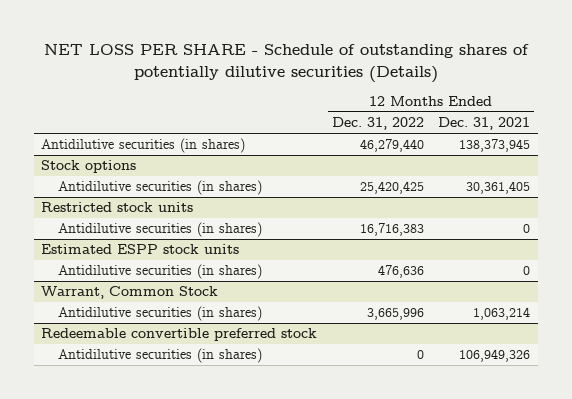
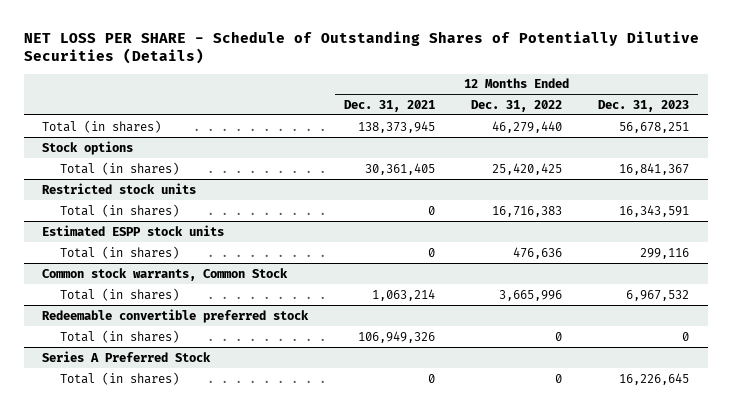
[43,44,529,83] NET LOSS PER SHARE - Schedule of outstanding shares of potentially dilutive securities (Details) -> [23,30,699,65] NET LOSS PER SHARE - Schedule of Outstanding Shares of Potentially Dilutive Securities (Details)
none -> [598,99,690,112] Dec. 31, 2023
[41,138,246,154] Antidilutive securities (in shares) -> [41,119,161,133] Total (in shares)
[57,180,262,196] Antidilutive securities (in shares) -> [59,161,179,175] Total (in shares)
[57,222,262,238] Antidilutive securities (in shares) -> [59,203,179,217] Total (in shares)
[57,264,262,280] Antidilutive securities (in shares) -> [59,245,179,259] Total (in shares)
[41,286,219,300] Warrant, Common Stock -> [41,267,288,281] Common stock warrants, Common Stock
[57,306,262,322] Antidilutive securities (in shares) -> [59,287,179,301] Total (in shares)
[57,348,262,364] Antidilutive securities (in shares) -> [59,329,179,343] Total (in shares)
none -> [41,350,211,362] Series A Preferred Stock
none -> [59,371,179,385] Total (in shares)

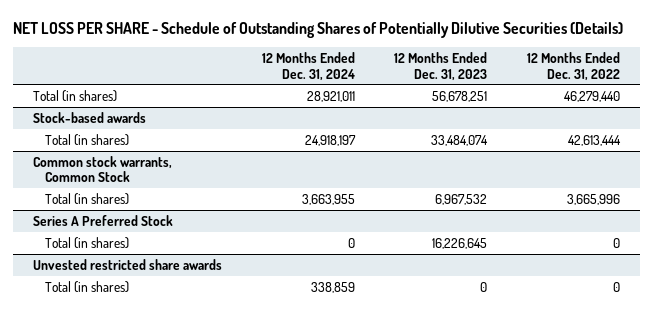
[344,99,436,112] Dec. 31, 2021 -> none
none -> [261,51,355,81] 12 Months Ended Dec. 31, 2024
[41,182,196,194] Restricted stock units -> none
[59,203,179,217] Total (in shares) -> none
[41,224,224,236] Estimated ESPP stock units -> none
[59,245,179,259] Total (in shares) -> none
[41,140,133,155] Stock options -> [32,111,146,123] Stock-based awards
[492,162,563,175] 25,420,425 -> [568,134,622,146] 42,613,444
[619,162,690,175] 16,841,367 -> [431,134,489,146] 33,484,074
[41,308,309,323] Redeemable convertible preferred stock -> none
[59,329,179,343] Total (in shares) -> none
none -> [32,258,222,270] Unvested restricted share awards
none -> [44,280,129,293] Total (in shares)

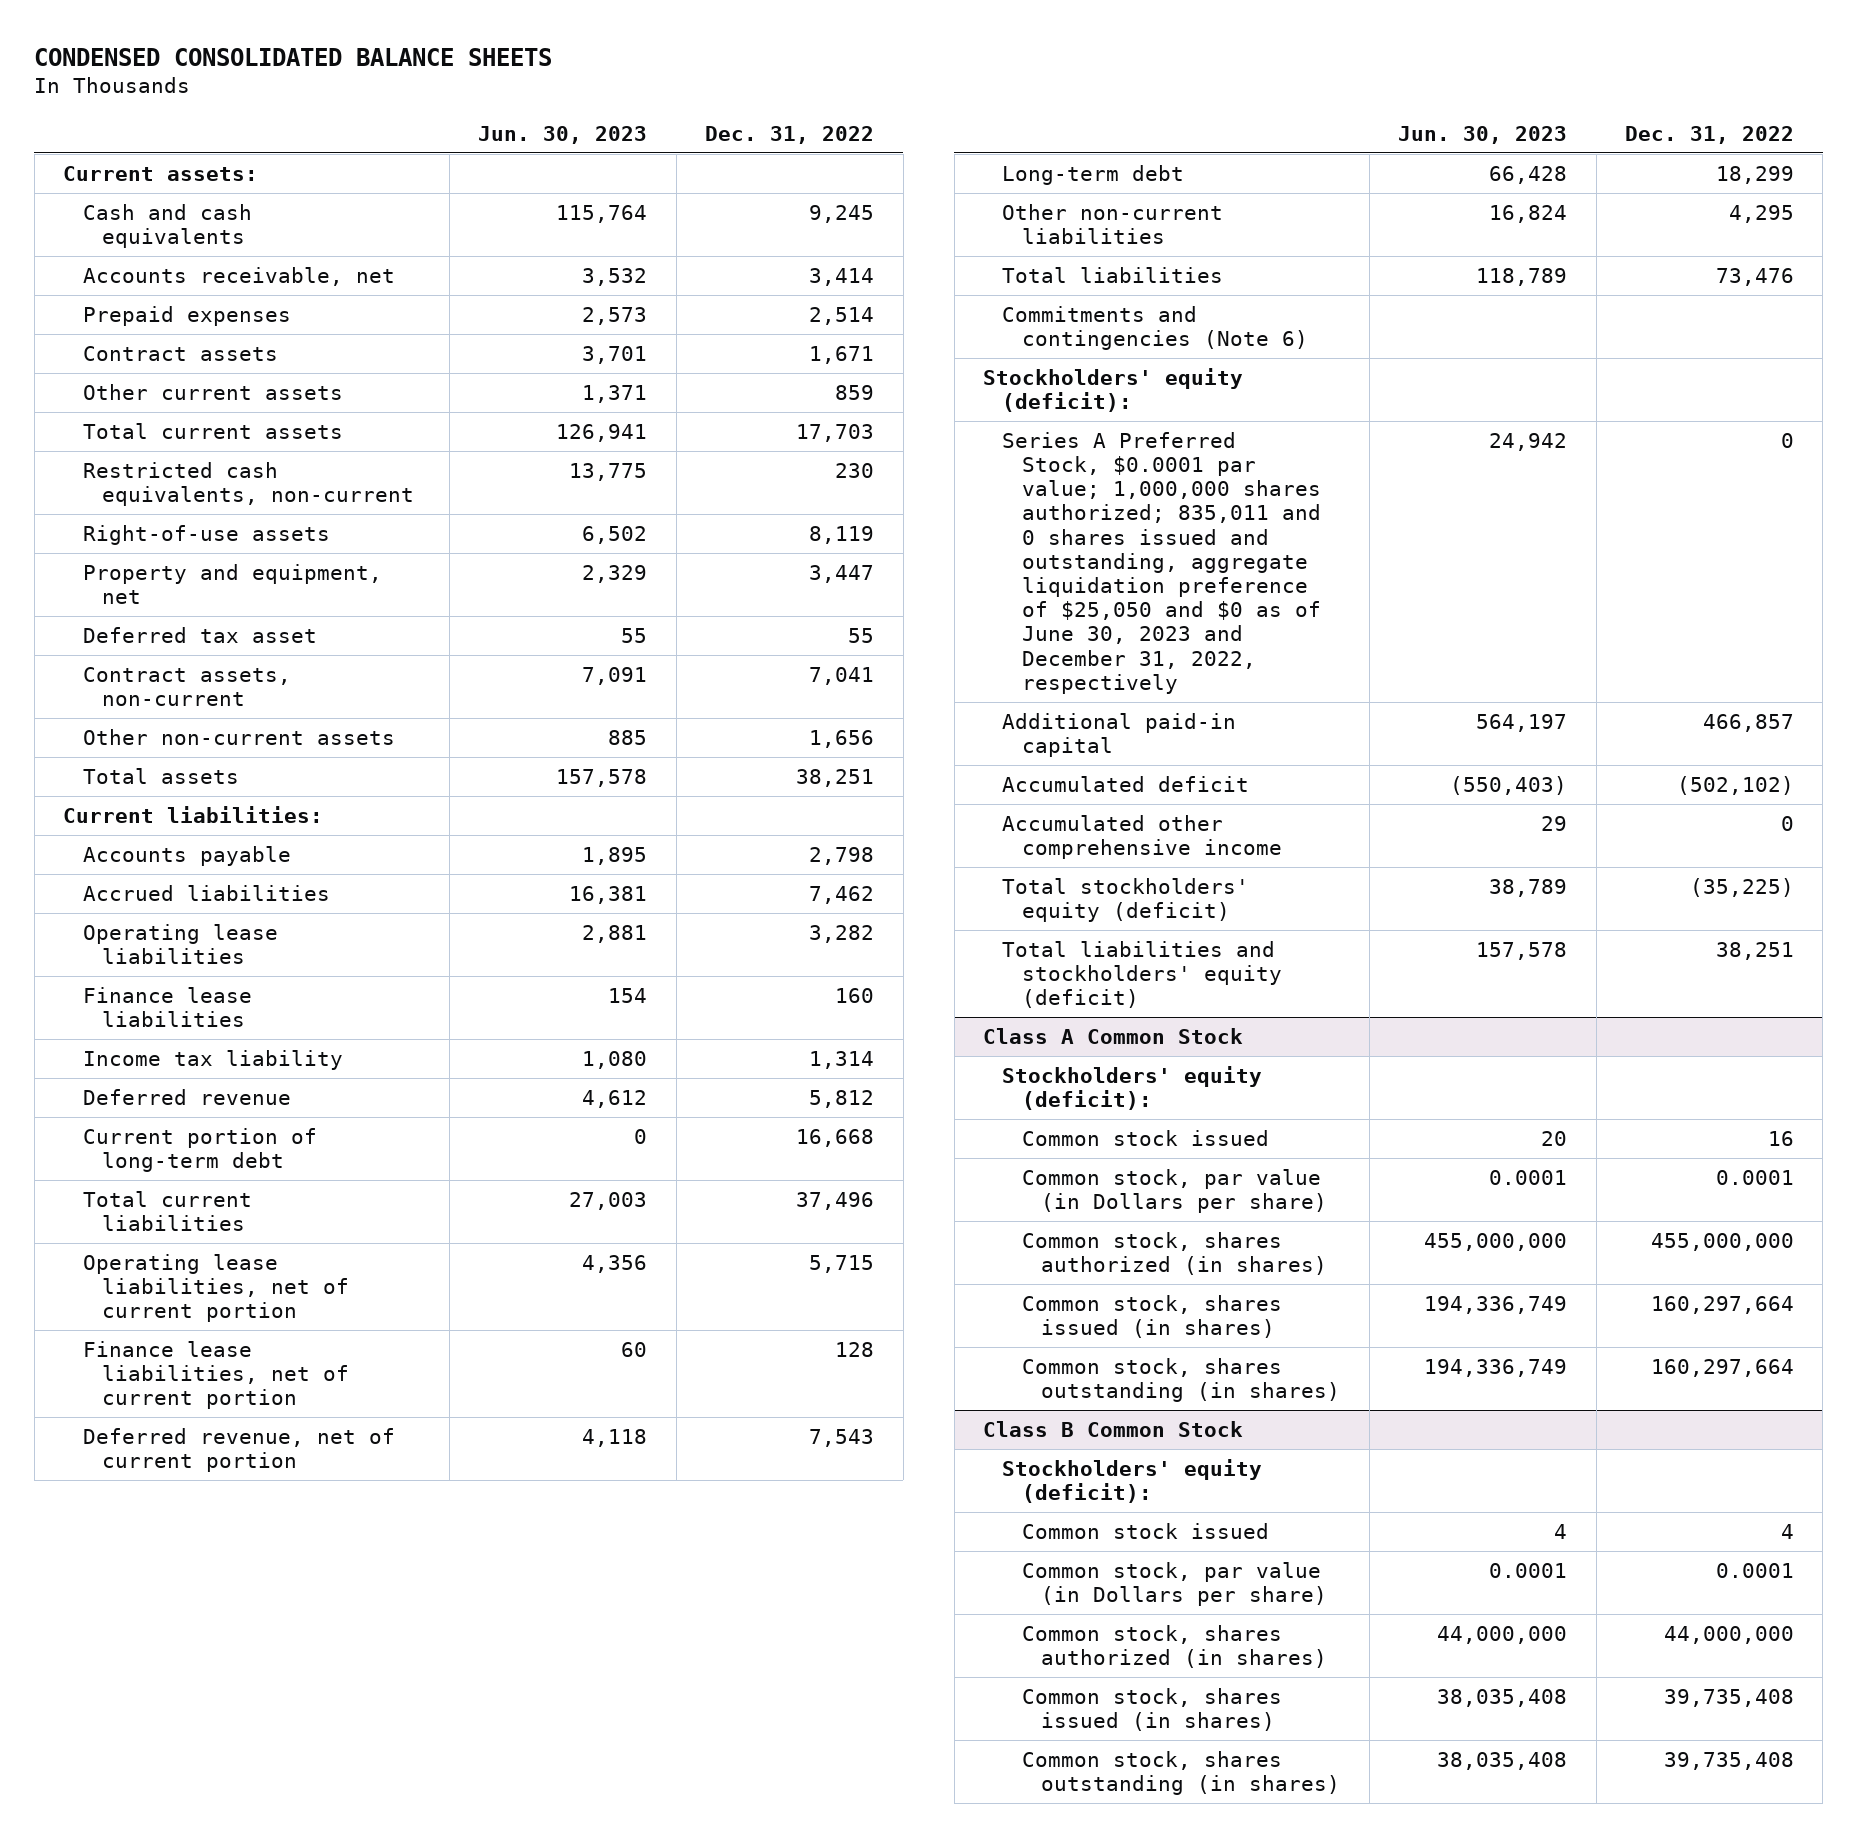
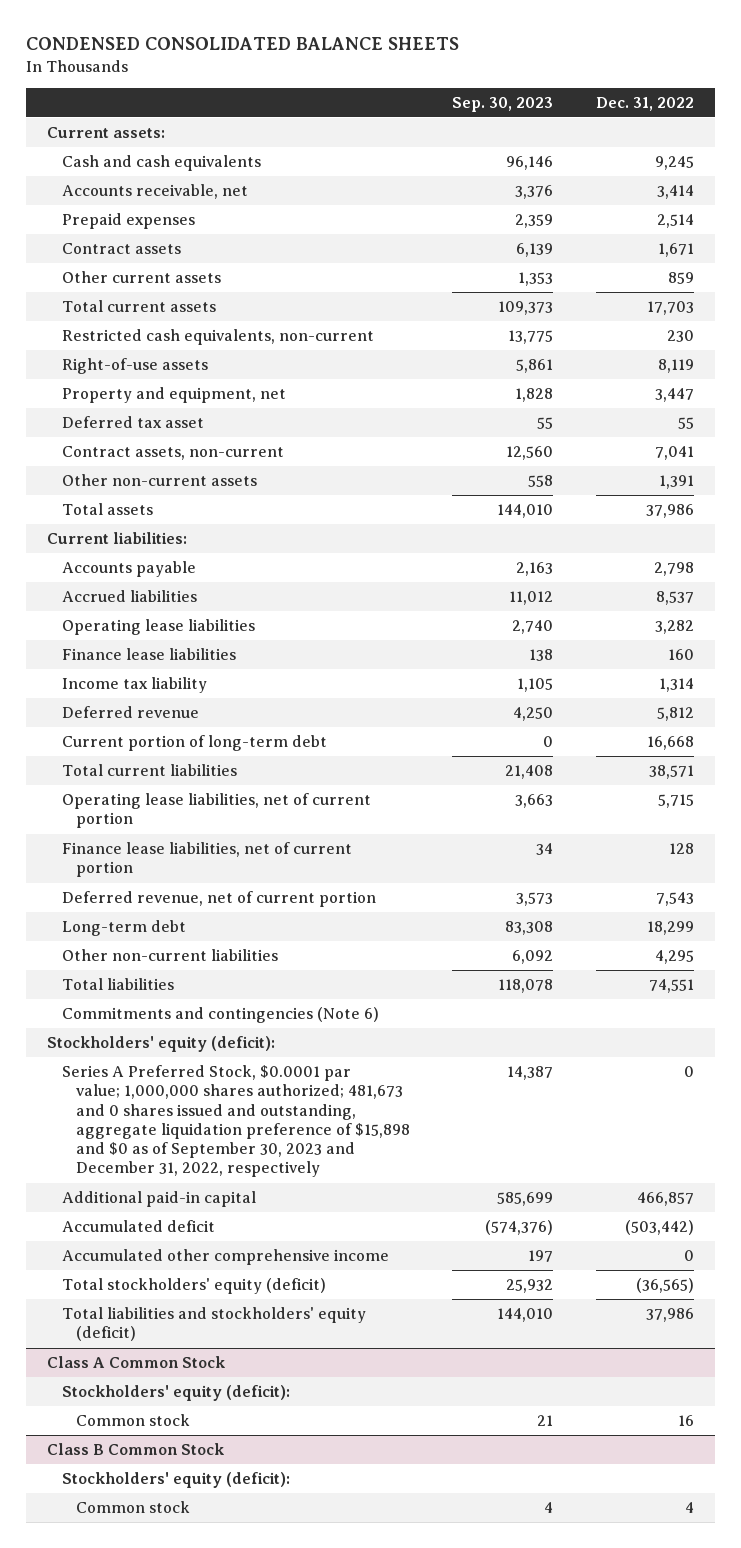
[478,125,648,144] Jun. 30, 2023 -> none
none -> [452,96,554,112] Sep. 30, 2023
[809,729,875,748] 1,656 -> [658,475,694,490] 1,391
[796,768,875,787] 38,251 -> [645,504,694,519] 37,986
[809,885,875,904] 7,462 -> [655,591,694,606] 8,537
[796,1191,875,1210] 37,496 -> [648,765,694,780] 38,571
[1715,267,1794,286] 73,476 -> [648,979,694,994] 74,551
[1002,431,1321,694] Series A Preferred Stock, $0.0001 par value; 1,000,000 shares authorized; 835,011 and 0 shares issued and outstanding, aggregate liquidation preference of $25,050 and $0 as of June 30, 2023 and December 31, 2022, respectively -> [61,1065,411,1178] Series A Preferred Stock, $0.0001 par value; 1,000,000 shares authorized; 481,673 and 0 shares issued and outstanding, aggregate liquidation preference of $15,898 and $0 as of September 30, 2023 and December 31, 2022, respectively
[1676,775,1794,795] (502,102) -> [624,1220,694,1236] (503,442)
[1689,877,1794,897] (35,225) -> [635,1278,694,1294] (36,565)
[1715,941,1794,960] 38,251 -> [645,1308,694,1323] 37,986
[1021,1168,1328,1214] Common stock, par value (in Dollars per share) -> none
[1021,1231,1328,1276] Common stock, shares authorized (in shares) -> none
[1021,1294,1282,1339] Common stock, shares issued (in shares) -> none
[1021,1357,1341,1403] Common stock, shares outstanding (in shares) -> none
[1021,1129,1269,1146] Common stock issued -> [76,1414,191,1427] Common stock
[1021,1561,1328,1607] Common stock, par value (in Dollars per share) -> none
[1021,1624,1328,1669] Common stock, shares authorized (in shares) -> none
[1021,1687,1282,1732] Common stock, shares issued (in shares) -> none
[1021,1750,1341,1796] Common stock, shares outstanding (in shares) -> none
[1021,1522,1269,1539] Common stock issued -> [76,1501,191,1514] Common stock

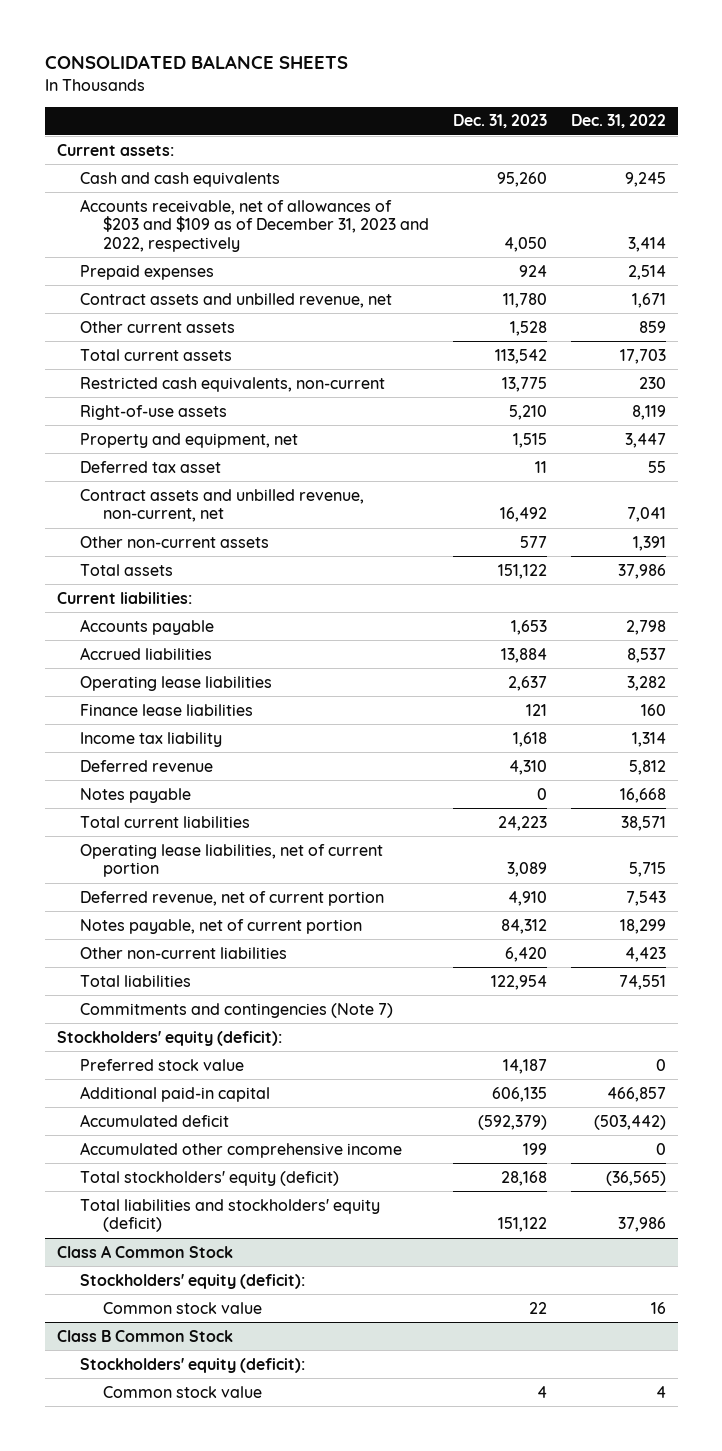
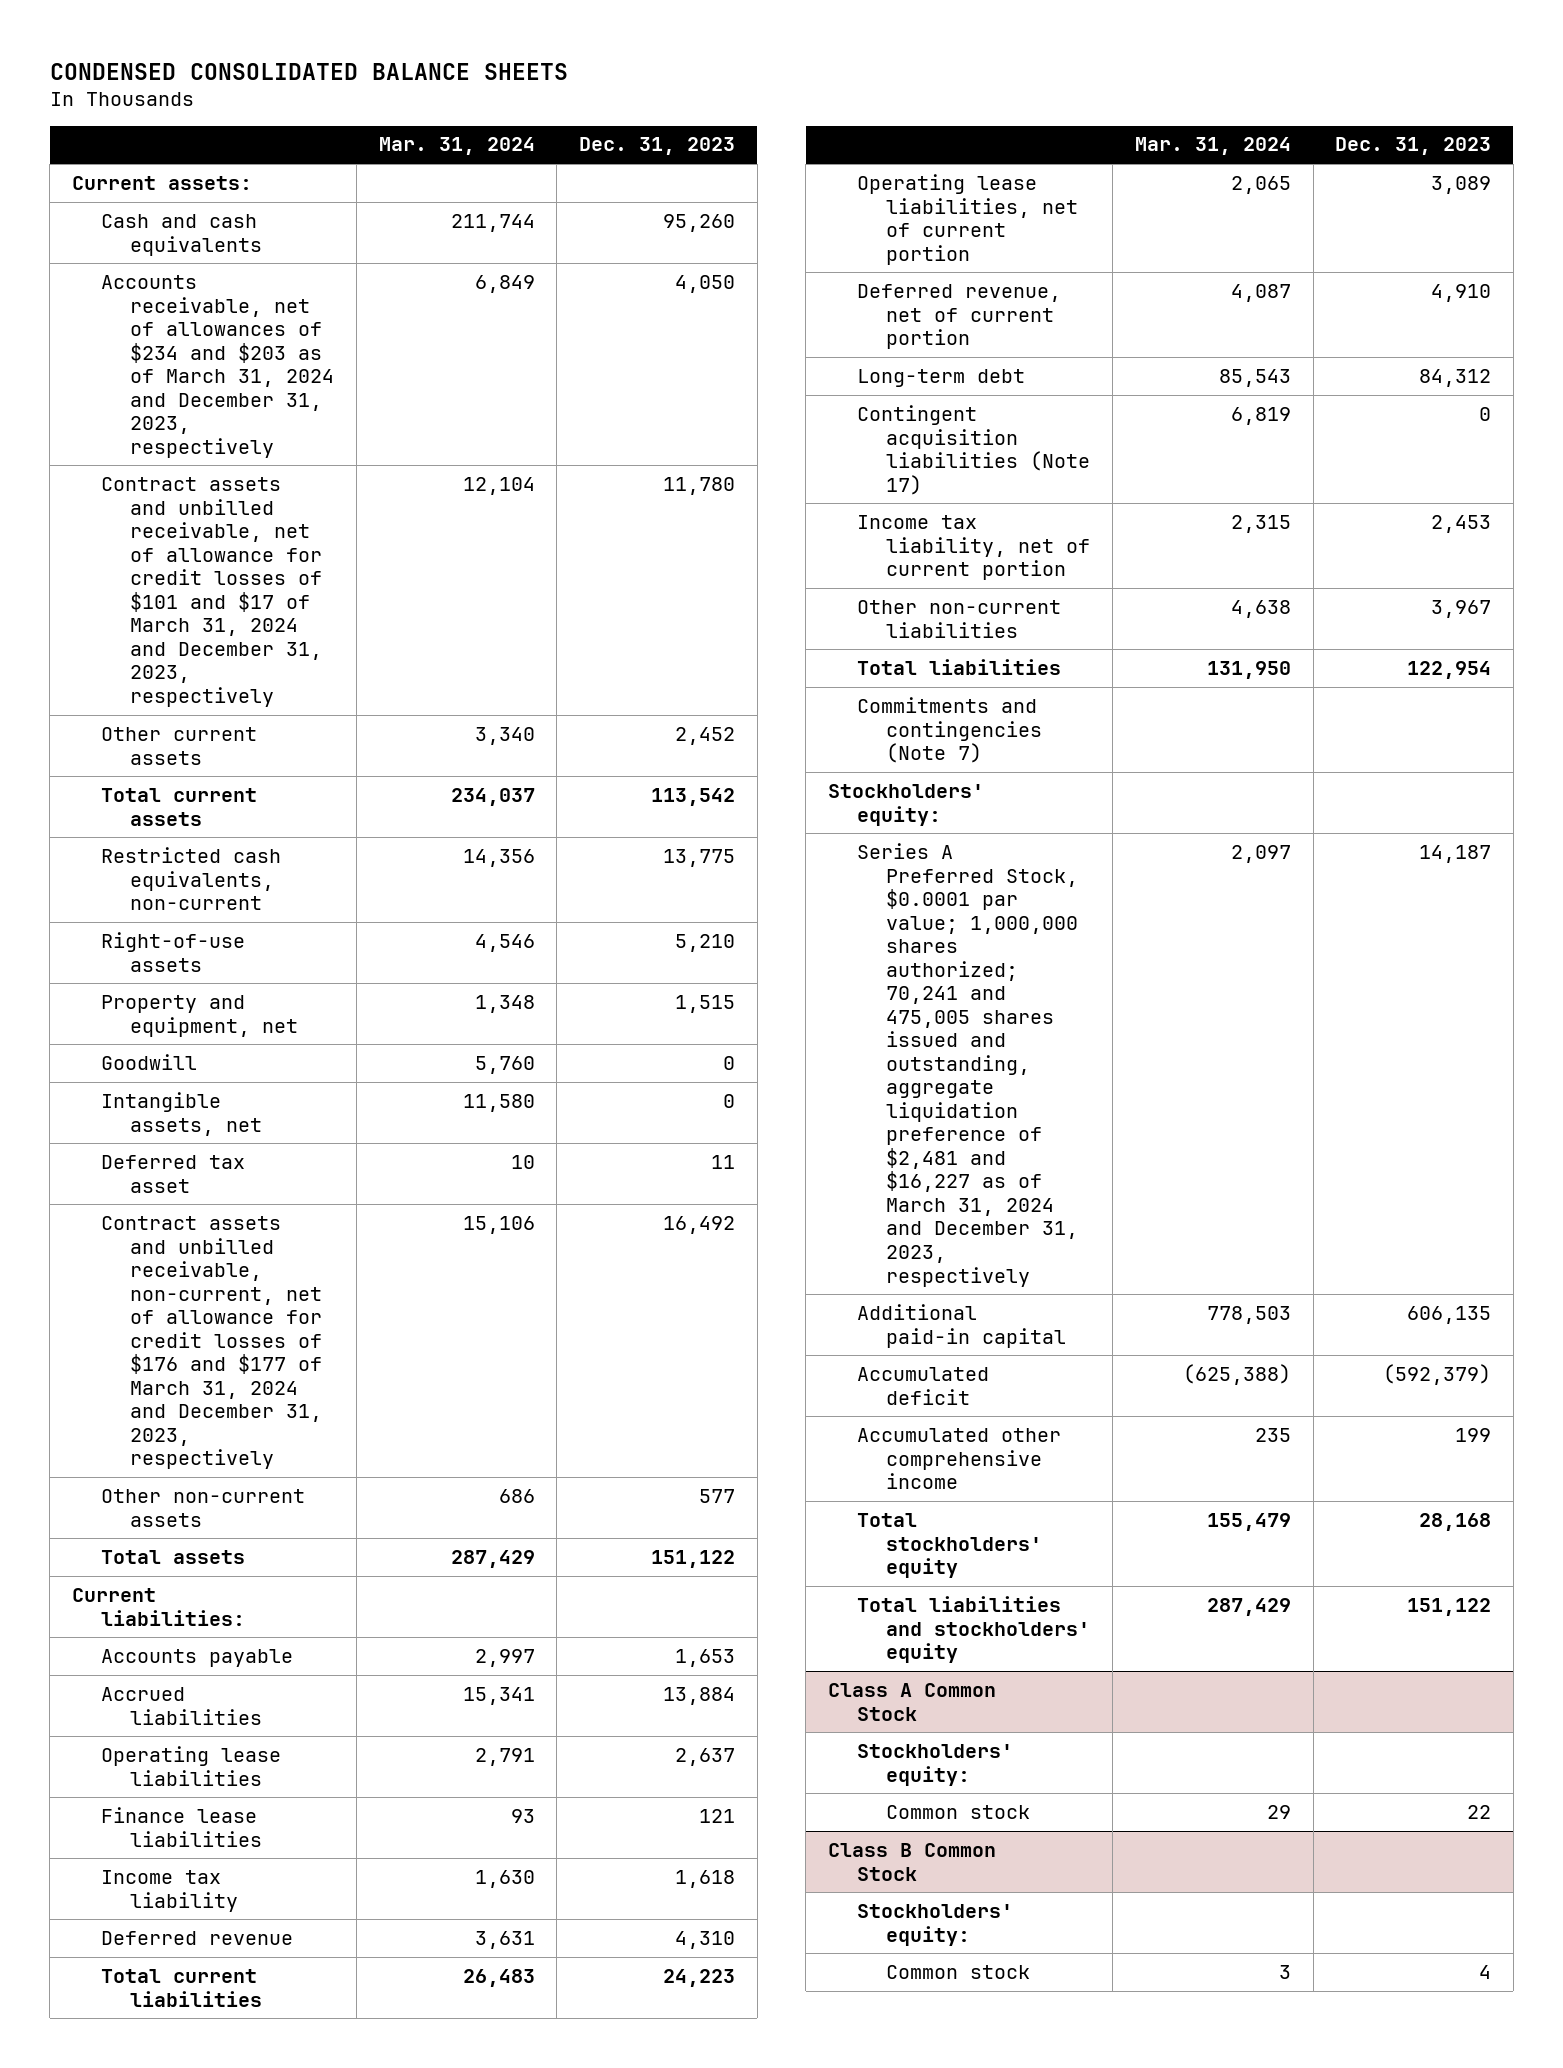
[44,55,348,70] CONSOLIDATED BALANCE SHEETS -> [49,62,568,80] CONDENSED CONSOLIDATED BALANCE SHEETS
[570,114,666,129] Dec. 31, 2022 -> none
none -> [378,137,535,156] Mar. 31, 2024
[79,264,214,280] Prepaid expenses -> none
[79,198,430,252] Accounts receivable, net of allowances of $203 and $109 as of December 31, 2023 and 2022, respectively -> [101,274,335,458] Accounts receivable, net of allowances of $234 and $203 as of March 31, 2024 and December 31, 2023, respectively
[79,292,392,308] Contract assets and unbilled revenue, net -> [101,476,323,707] Contract assets and unbilled receivable, net of allowance for credit losses of $101 and $17 of March 31, 2024 and December 31, 2023, respectively
[509,320,547,336] 1,528 -> [675,726,736,745] 2,452
none -> [101,1053,198,1070] Goodwill
none -> [101,1091,263,1136] Intangible assets, net
[79,488,364,523] Contract assets and unbilled revenue, non-current, net -> [101,1215,323,1470] Contract assets and unbilled receivable, non-current, net of allowance for credit losses of $176 and $177 of March 31, 2024 and December 31, 2023, respectively
[79,787,191,803] Notes payable -> none
[79,918,362,934] Notes payable, net of current portion -> [857,368,1026,387] Long-term debt
none -> [857,404,1091,495] Contingent acquisition liabilities (Note 17)
none -> [857,514,1091,581] Income tax liability, net of current portion
[504,946,547,962] 6,420 -> [1431,599,1492,618] 3,967
[56,1030,282,1046] Stockholders' equity (deficit): -> [827,783,984,826] Stockholders' equity:
[79,1058,244,1071] Preferred stock value -> [857,842,1079,1287] Series A Preferred Stock, $0.0001 par value; 1,000,000 shares authorized; 70,241 and 475,005 shares issued and outstanding, aggregate liquidation preference of $2,481 and $16,227 as of March 31, 2024 and December 31, 2023, respectively
[79,1170,339,1186] Total stockholders' equity (deficit) -> [857,1512,1043,1579] Total stockholders' equity
[79,1198,380,1233] Total liabilities and stockholders' equity (deficit) -> [857,1595,1091,1664] Total liabilities and stockholders' equity
[79,1273,305,1289] Stockholders' equity (deficit): -> [857,1743,1014,1786] Stockholders' equity:
[103,1301,263,1314] Common stock value -> [886,1804,1031,1819] Common stock
[79,1357,305,1373] Stockholders' equity (deficit): -> [857,1903,1014,1946] Stockholders' equity:
[103,1385,263,1398] Common stock value -> [886,1964,1031,1979] Common stock

